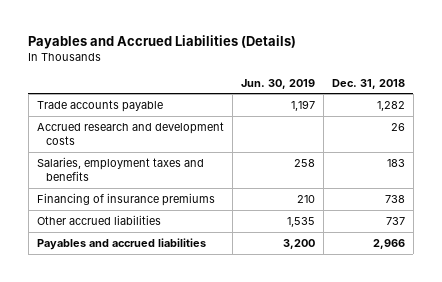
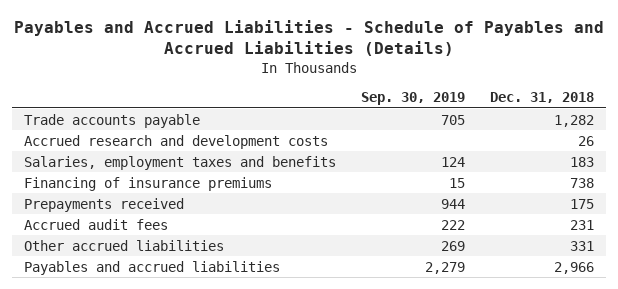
[28,34,297,49] Payables and Accrued Liabilities (Details) -> [13,20,604,57] Payables and Accrued Liabilities - Schedule of Payables and Accrued Liabilities (Details)
[240,78,315,89] Jun. 30, 2019 -> none
none -> [360,92,465,106] Sep. 30, 2019
none -> [24,197,185,212] Prepayments received
none -> [24,218,169,230] Accrued audit fees
[385,216,405,225] 737 -> [569,240,594,251] 331

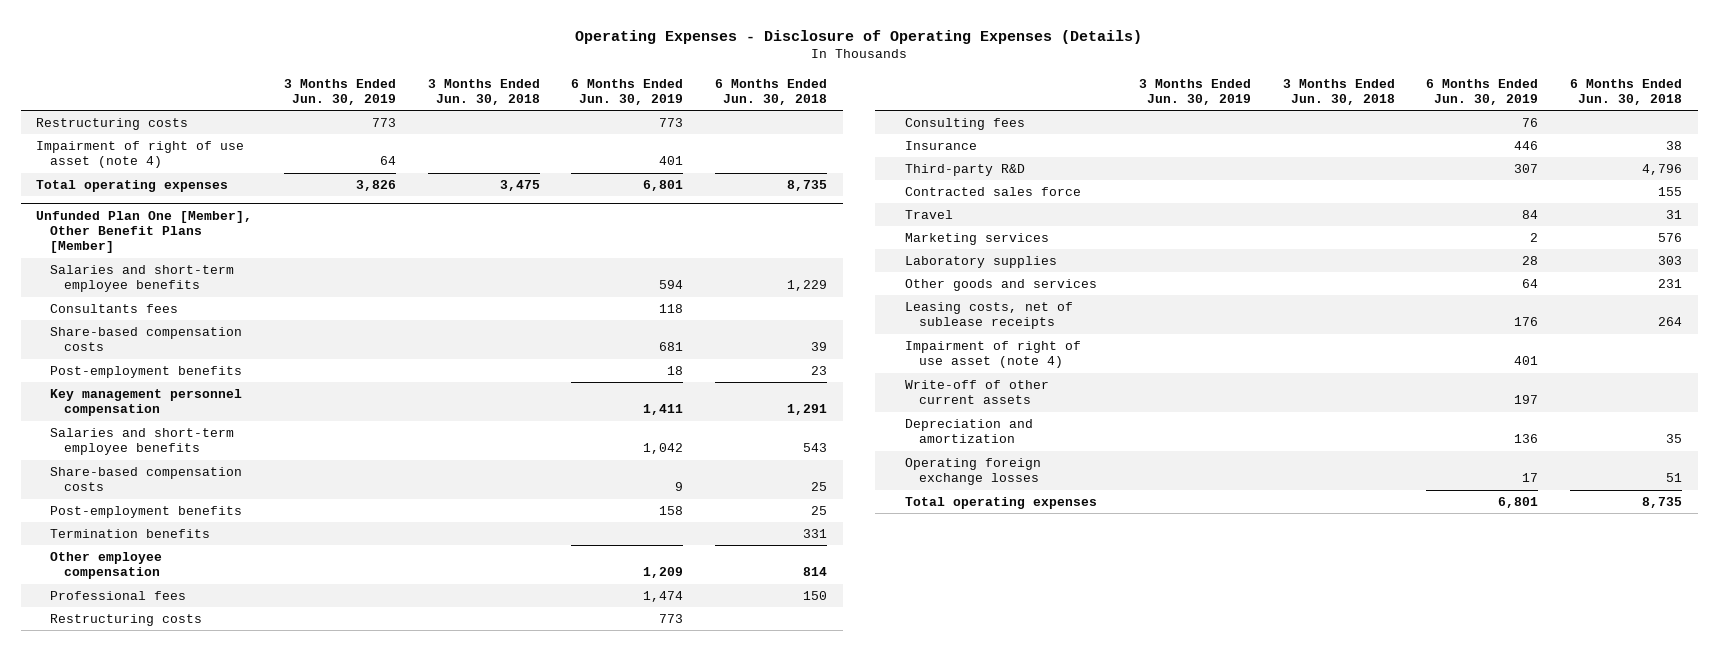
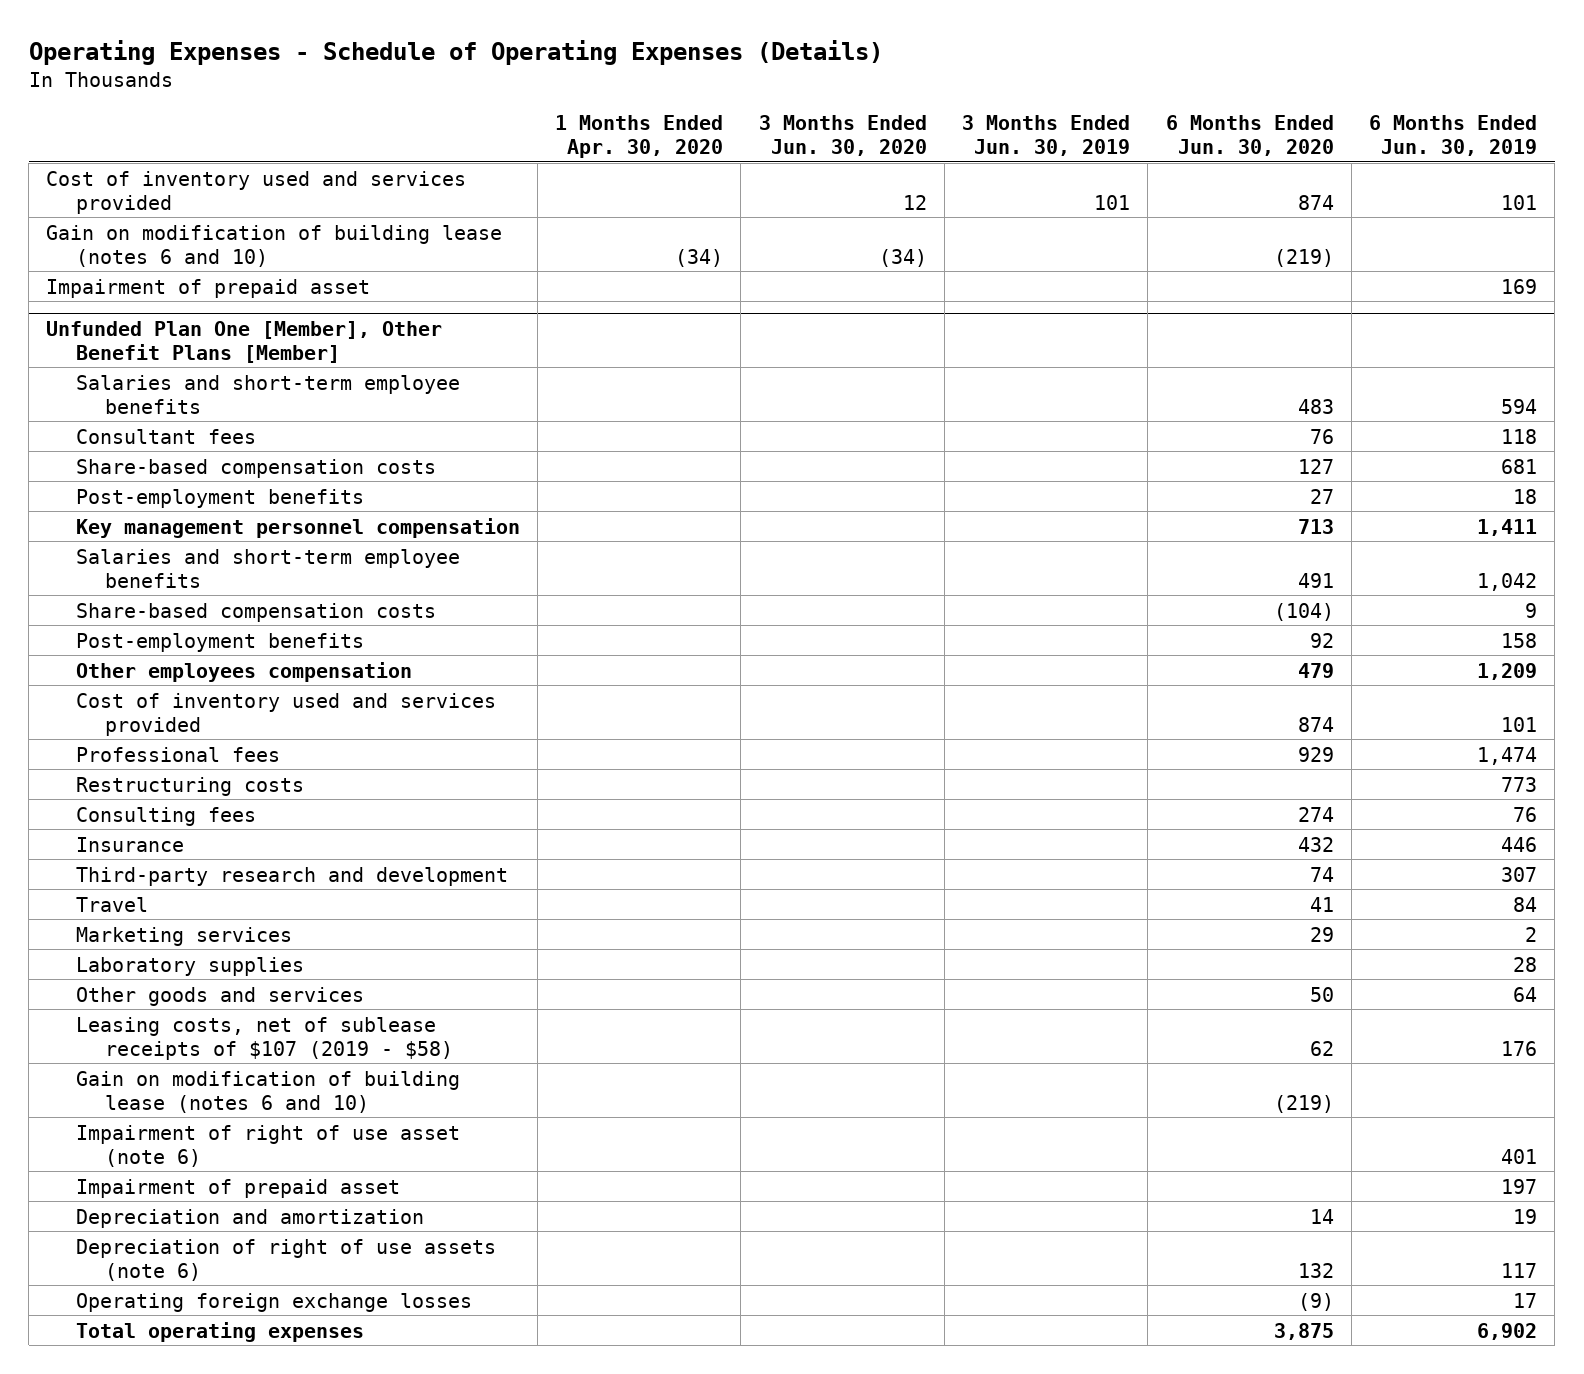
[575,29,1143,44] Operating Expenses - Disclosure of Operating Expenses (Details) -> [28,39,883,65] Operating Expenses - Schedule of Operating Expenses (Details)
[427,78,540,105] 3 Months Ended Jun. 30, 2018 -> none
[714,78,827,105] 6 Months Ended Jun. 30, 2018 -> none
none -> [555,115,724,159] 1 Months Ended Apr. 30, 2020
none -> [758,115,927,157] 3 Months Ended Jun. 30, 2020
none -> [1165,115,1334,157] 6 Months Ended Jun. 30, 2020
[36,118,189,131] Restructuring costs -> none
[36,141,245,169] Impairment of right of use asset (note 4) -> none
[36,180,229,193] Total operating expenses -> none
none -> [46,170,467,214] Cost of inventory used and services provided
none -> [46,224,503,267] Gain on modification of building lease (notes 6 and 10)
none -> [46,278,371,298] Impairment of prepaid asset
[50,304,179,314] Consultants fees -> [75,428,256,444] Consultant fees
[50,529,211,539] Termination benefits -> none
[50,552,163,580] Other employee compensation -> [75,661,412,682] Other employees compensation
none -> [75,692,496,736] Cost of inventory used and services provided
[905,187,1082,197] Contracted sales force -> none
[905,164,1026,177] Third-party R&D -> [75,866,508,886] Third-party research and development
[905,302,1074,330] Leasing costs, net of sublease receipts -> [75,1016,453,1060] Leasing costs, net of sublease receipts of $107 (2019 - $58)
none -> [75,1070,460,1113] Gain on modification of building lease (notes 6 and 10)
[905,341,1082,369] Impairment of right of use asset (note 4) -> [75,1124,460,1167] Impairment of right of use asset (note 6)
[905,380,1050,405] Write-off of other current assets -> [75,1178,400,1198] Impairment of prepaid asset
[1514,434,1539,444] 136 -> [1513,1208,1538,1224] 19
none -> [75,1238,496,1281] Depreciation of right of use assets (note 6)
[1498,497,1539,509] 6,801 -> [1477,1322,1538,1340] 6,902

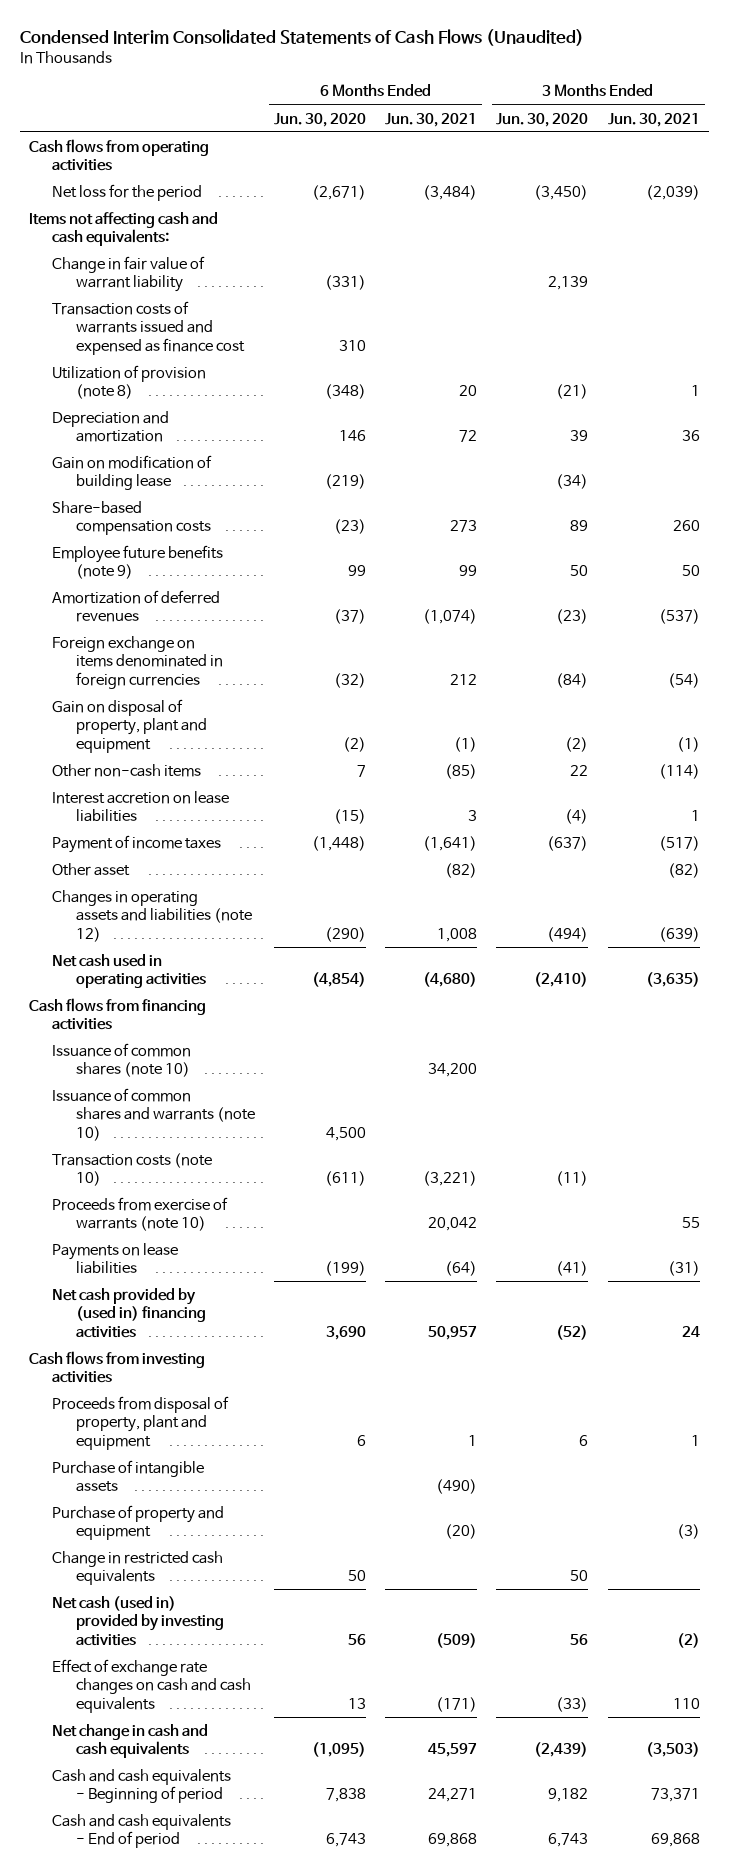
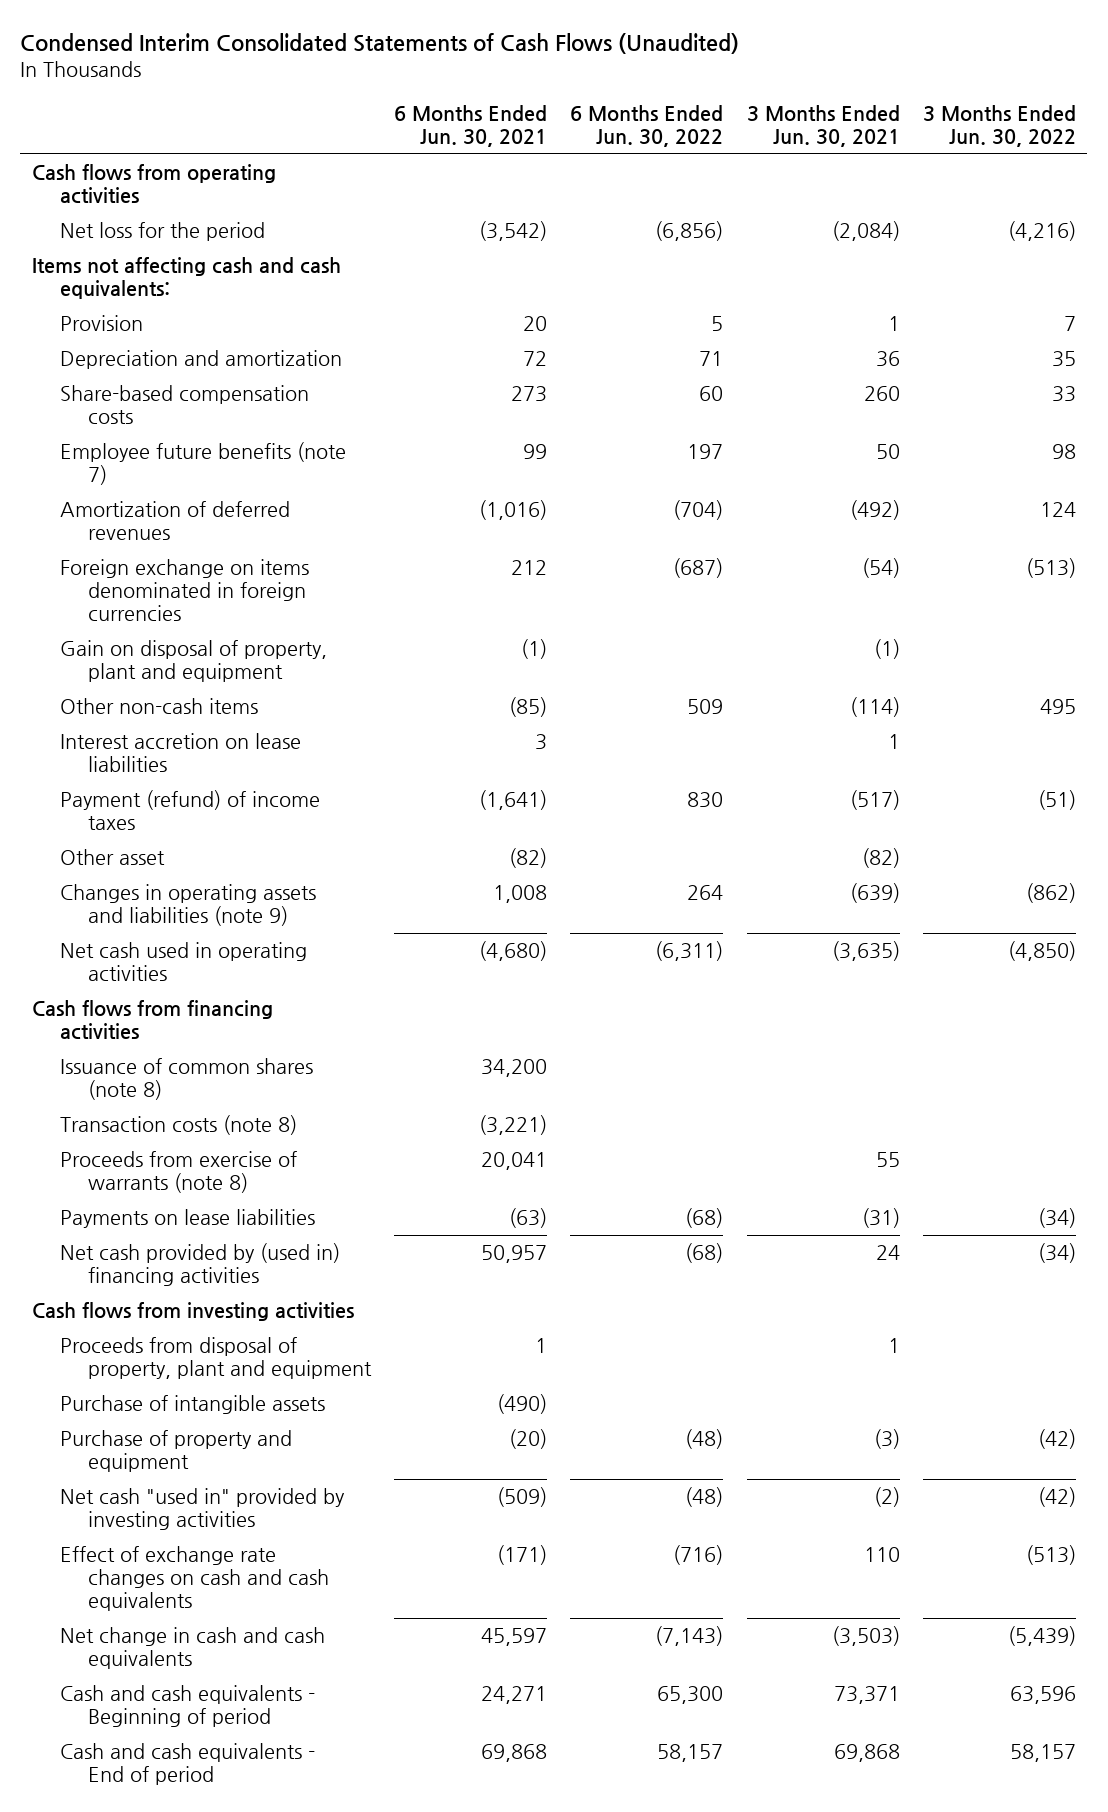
[273,112,366,127] Jun. 30, 2020 -> none
[496,112,589,127] Jun. 30, 2020 -> none
none -> [570,105,724,147] 6 Months Ended Jun. 30, 2022
none -> [922,105,1076,147] 3 Months Ended Jun. 30, 2022
[423,184,478,200] (3,484) -> [479,221,548,242] (3,542)
[645,184,700,200] (2,039) -> [831,221,900,242] (2,084)
[52,255,206,293] Change in fair value of warrant liability -> none
[52,300,245,355] Transaction costs of warrants issued and expensed as finance cost -> none
[52,364,207,400] Utilization of provision (note 8) -> [60,315,144,332] Provision
[52,454,213,491] Gain on modification of building lease -> none
[52,544,224,580] Employee future benefits (note 9) -> [60,442,347,486] Employee future benefits (note 7)
[423,609,478,625] (1,074) -> [479,500,548,521] (1,016)
[658,609,700,625] (537) -> [849,500,900,521] (492)
[52,834,222,853] Payment of income taxes -> [60,790,321,831] Payment (refund) of income taxes
[52,889,252,942] Changes in operating assets and liabilities (note 12) -> [60,884,317,927] Changes in operating assets and liabilities (note 9)
[52,1087,255,1141] Issuance of common shares and warrants (note 10) -> none
[52,1042,192,1078] Issuance of common shares (note 10) -> [60,1058,314,1101] Issuance of common shares (note 8)
[52,1152,213,1187] Transaction costs (note 10) -> [60,1115,298,1136] Transaction costs (note 8)
[52,1196,229,1232] Proceeds from exercise of warrants (note 10) -> [60,1151,298,1194] Proceeds from exercise of warrants (note 8)
[428,1217,478,1232] 20,042 -> [481,1152,548,1171] 20,041
[445,1261,478,1277] (64) -> [509,1208,548,1229] (63)
[52,1550,224,1586] Change in restricted cash equivalents -> none
[52,1595,224,1646] Net cash (used in) provided by investing activities -> [60,1488,346,1531] Net cash "used in" provided by investing activities

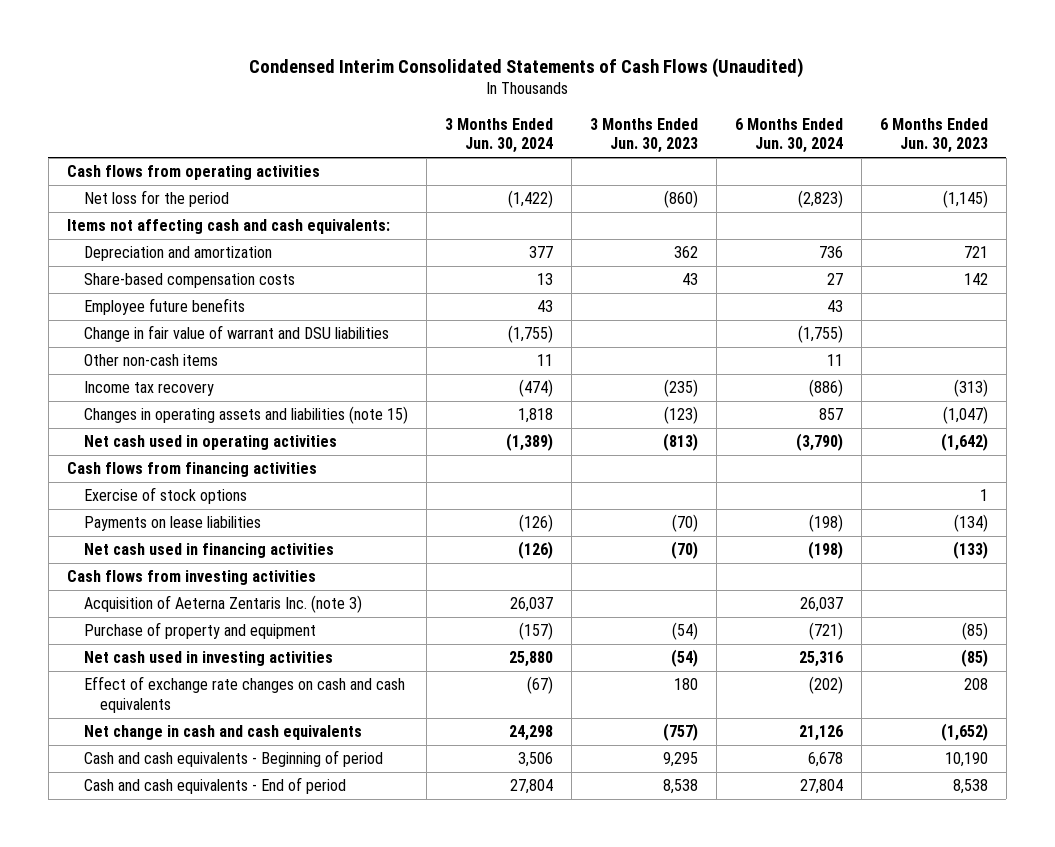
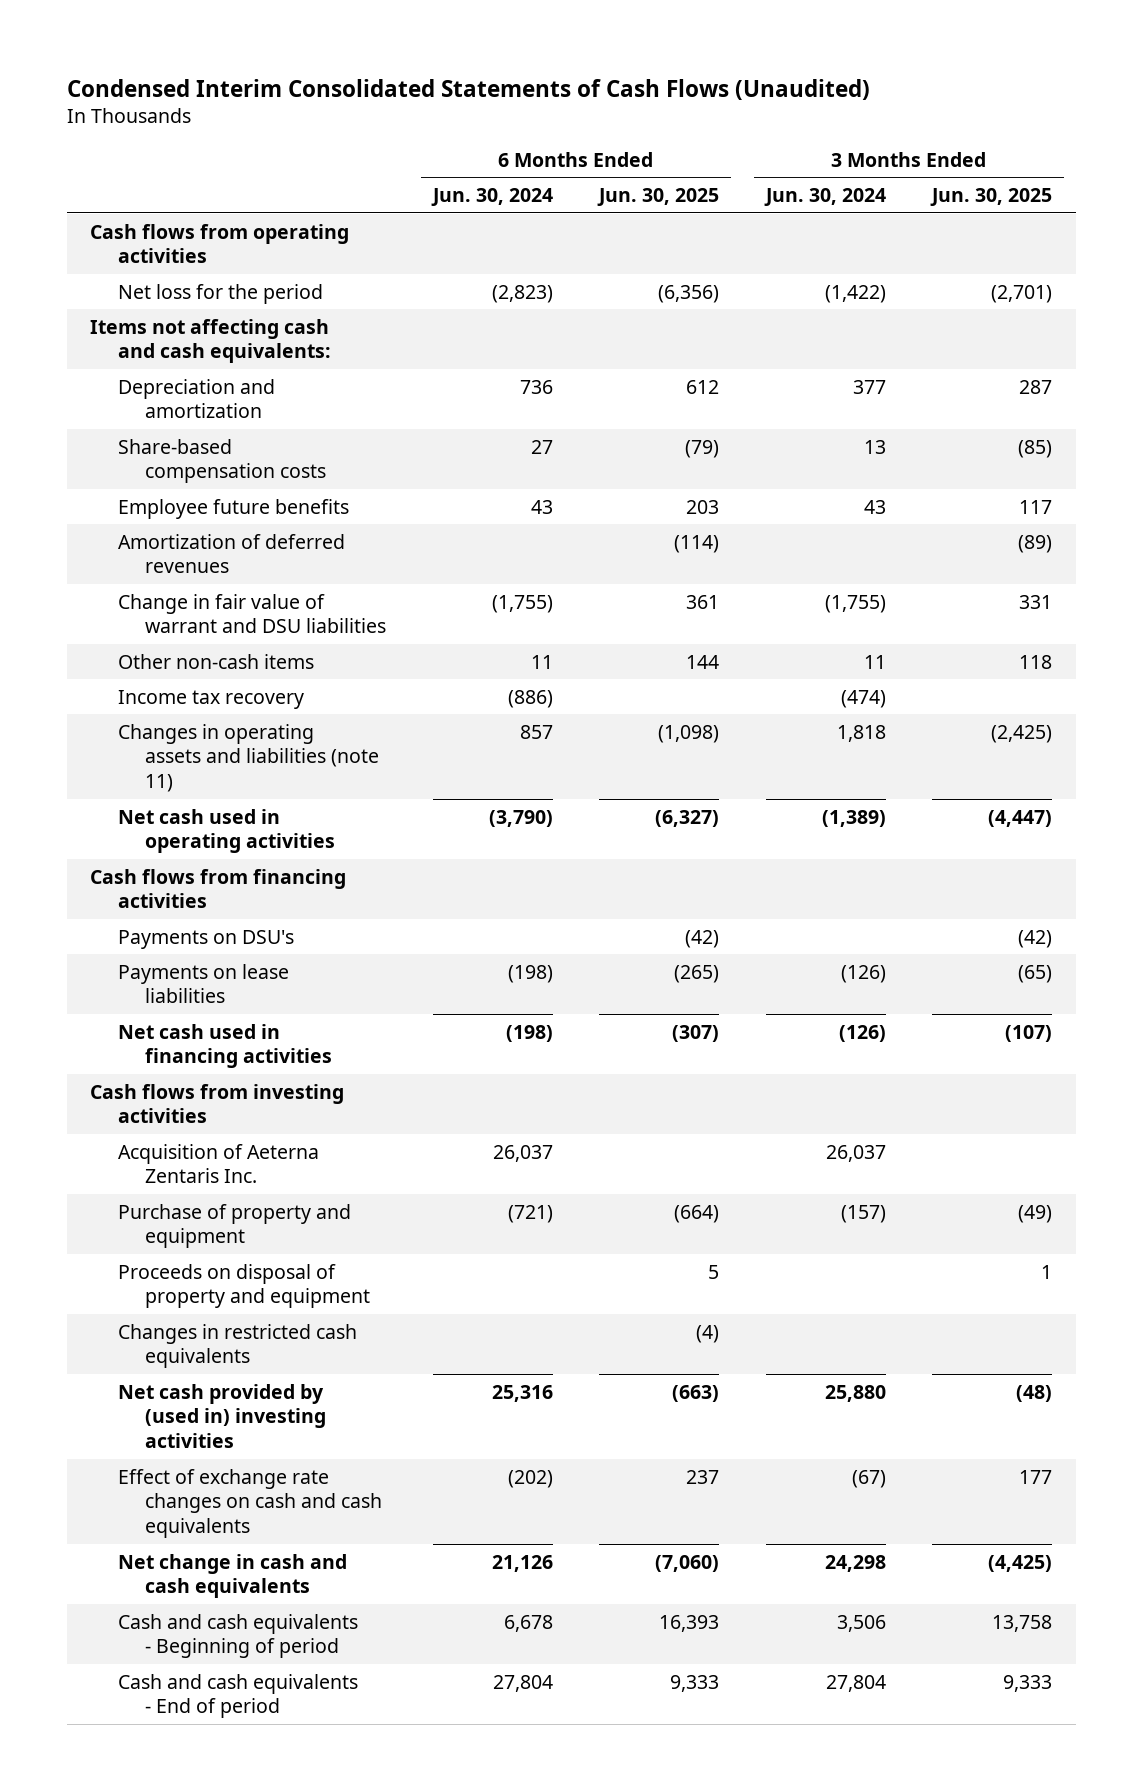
[589,117,698,154] 3 Months Ended Jun. 30, 2023 -> none
[879,117,988,154] 6 Months Ended Jun. 30, 2023 -> none
none -> [597,188,720,207] Jun. 30, 2025
none -> [930,188,1053,207] Jun. 30, 2025
none -> [117,533,345,574] Amortization of deferred revenues
[83,406,408,425] Changes in operating assets and liabilities (note 15) -> [117,723,379,793] Changes in operating assets and liabilities (note 11)
[83,487,247,505] Exercise of stock options -> none
none -> [117,929,294,949] Payments on DSU's
[83,595,362,614] Acquisition of Aeterna Zentaris Inc. (note 3) -> [117,1143,319,1184] Acquisition of Aeterna Zentaris Inc.
none -> [117,1263,370,1309] Proceeds on disposal of property and equipment
none -> [117,1323,357,1369] Changes in restricted cash equivalents
[83,651,333,667] Net cash used in investing activities -> [117,1383,326,1449] Net cash provided by (used in) investing activities

